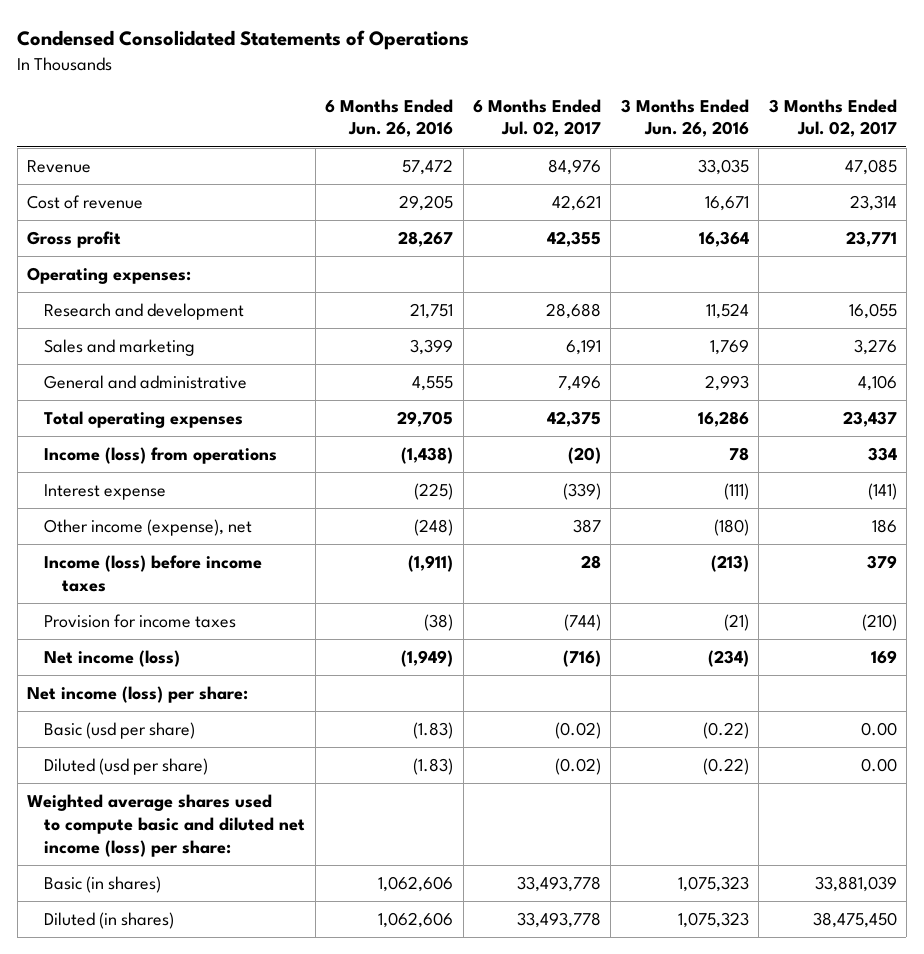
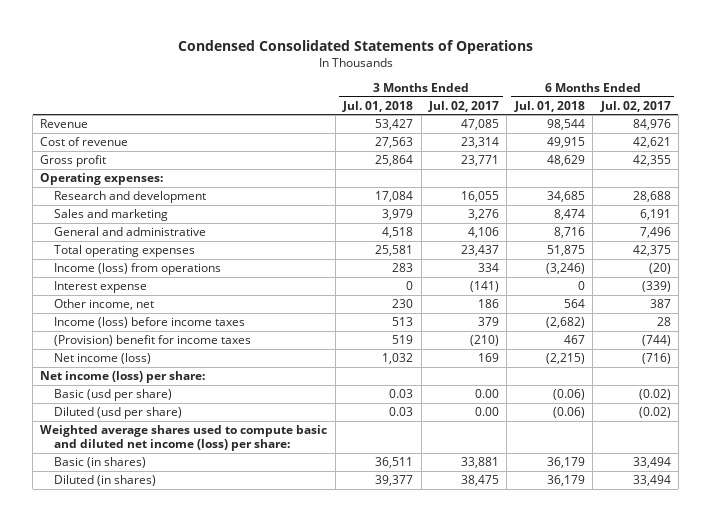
[325,98,454,138] 6 Months Ended Jun. 26, 2016 -> none
[620,98,749,138] 3 Months Ended Jun. 26, 2016 -> none
none -> [342,100,414,112] Jul. 01, 2018
none -> [513,100,585,112] Jul. 01, 2018
[44,519,253,537] Other income (expense), net -> [53,299,154,311] Other income, net
[44,614,237,629] Provision for income taxes -> [53,335,251,347] (Provision) benefit for income taxes
[516,876,601,893] 33,493,778 -> [632,457,671,469] 33,494
[814,876,897,893] 33,881,039 -> [461,457,500,469] 33,881
[516,912,601,929] 33,493,778 -> [632,475,671,487] 33,494
[812,912,897,929] 38,475,450 -> [461,475,500,487] 38,475

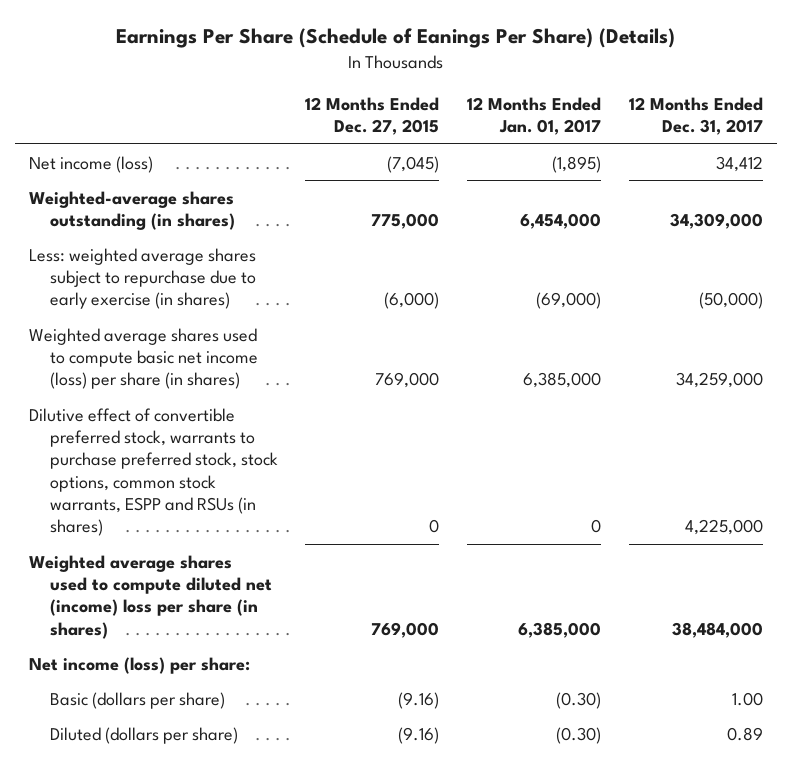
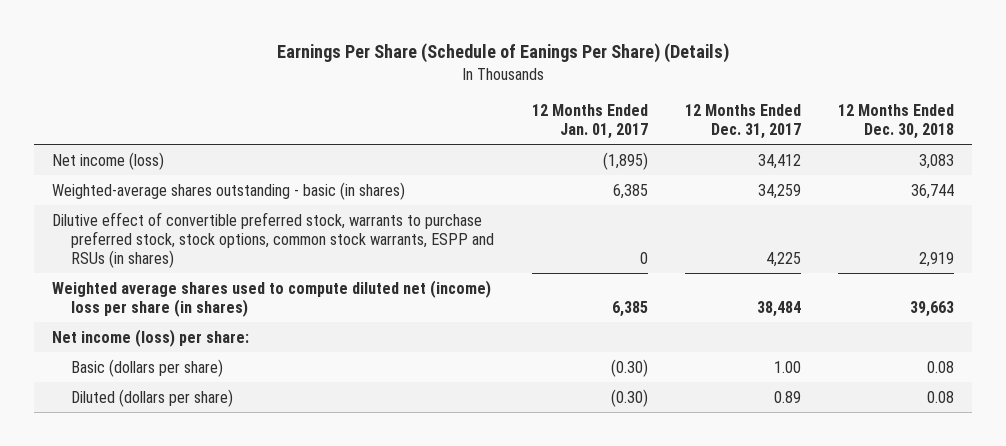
[305,96,440,136] 12 Months Ended Dec. 27, 2015 -> none
none -> [837,103,954,140] 12 Months Ended Dec. 30, 2018
[29,190,235,230] Weighted-average shares outstanding (in shares) -> none
[29,247,257,310] Less: weighted average shares subject to repurchase due to early exercise (in shares) -> none
[29,327,258,390] Weighted average shares used to compute basic net income (loss) per share (in shares) -> [52,181,406,200] Weighted-average shares outstanding - basic (in shares)
[523,372,602,389] 6,385,000 -> [612,183,648,199] 6,385
[675,372,763,389] 34,259,000 -> [757,183,801,199] 34,259
[684,519,763,536] 4,225,000 -> [765,252,801,268] 4,225
[518,621,602,638] 6,385,000 -> [611,300,648,317] 6,385
[671,621,763,638] 38,484,000 -> [756,300,801,317] 38,484

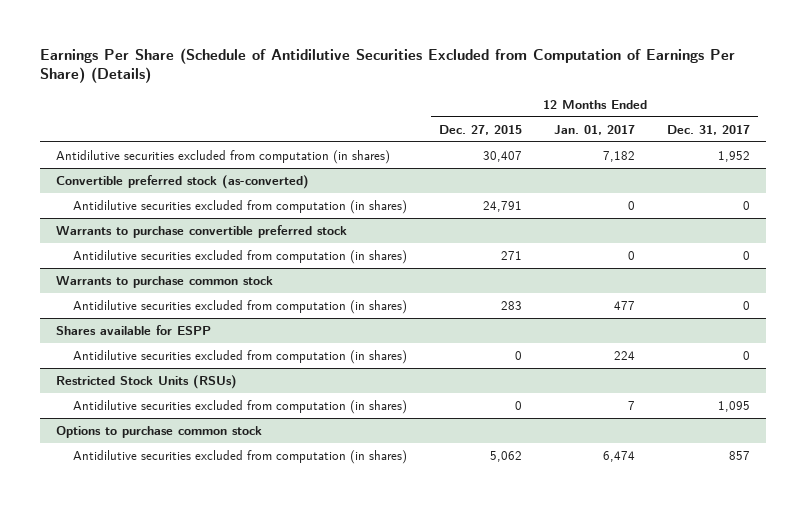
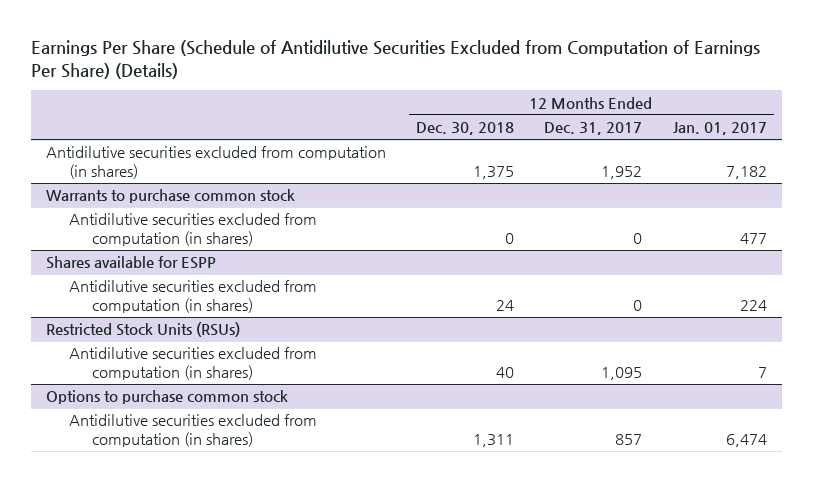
[439,124,523,135] Dec. 27, 2015 -> none
none -> [416,122,515,136] Dec. 30, 2018
[56,174,310,189] Convertible preferred stock (as-converted) -> none
[72,199,407,214] Antidilutive securities excluded from computation (in shares) -> none
[56,224,348,238] Warrants to purchase convertible preferred stock -> none
[72,249,407,264] Antidilutive securities excluded from computation (in shares) -> none

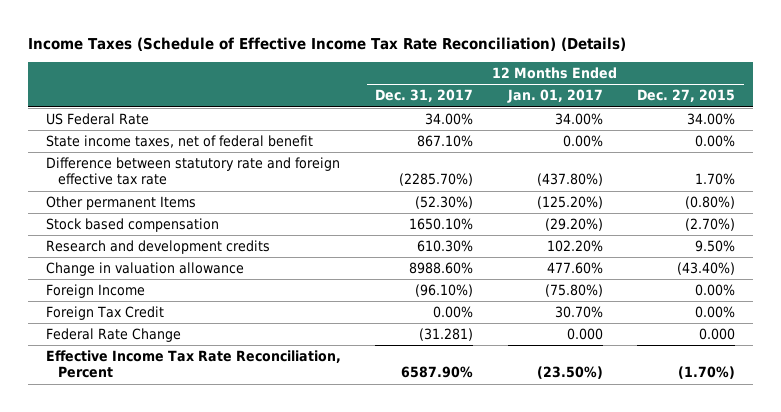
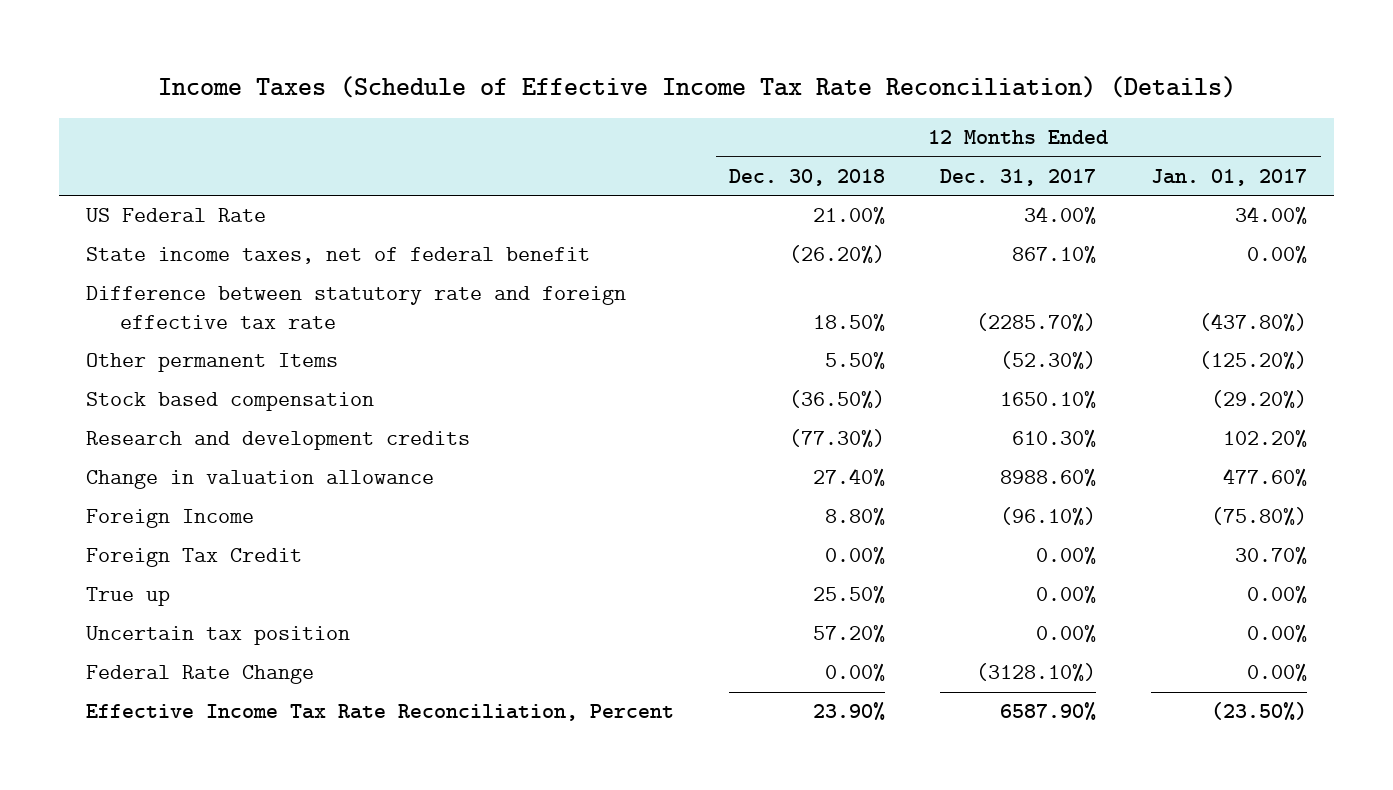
[637,89,736,103] Dec. 27, 2015 -> none
none -> [729,168,886,186] Dec. 30, 2018
none -> [86,587,171,607] True up
none -> [86,626,351,646] Uncertain tax position
[419,327,474,341] (31.281) -> [976,663,1097,683] (3128.10%)
[566,327,603,340] 0.000 -> [1246,663,1307,683] 0.00%

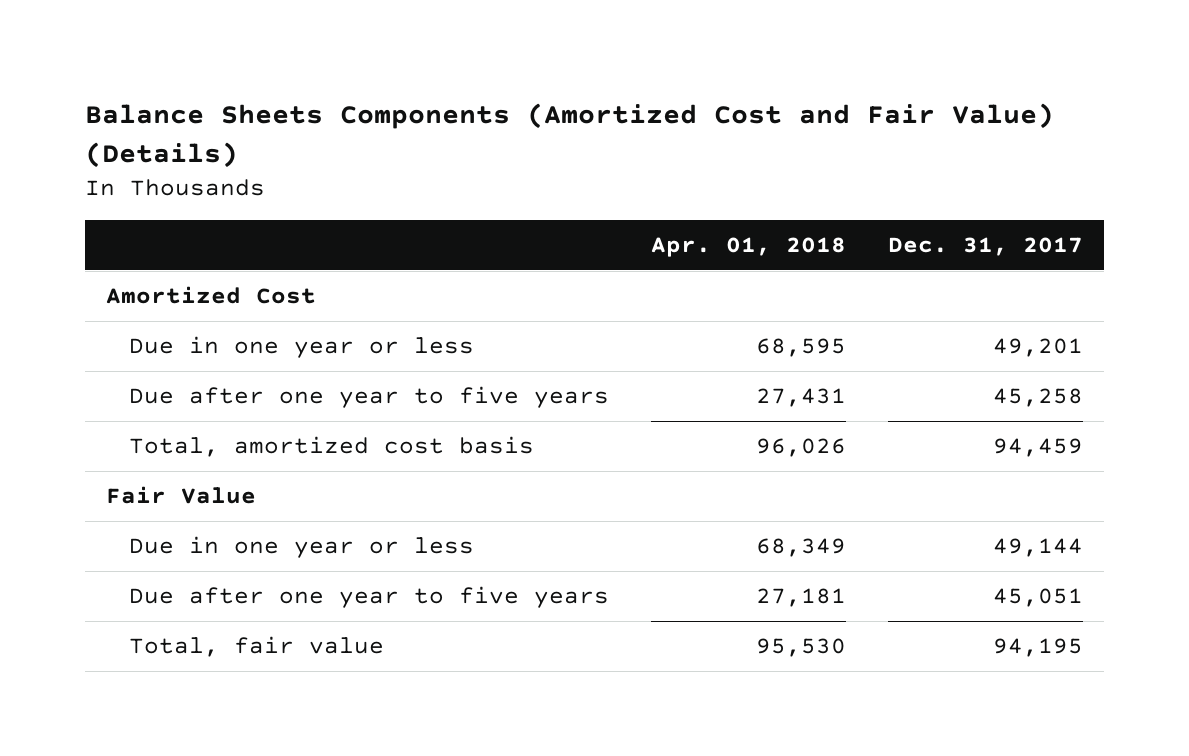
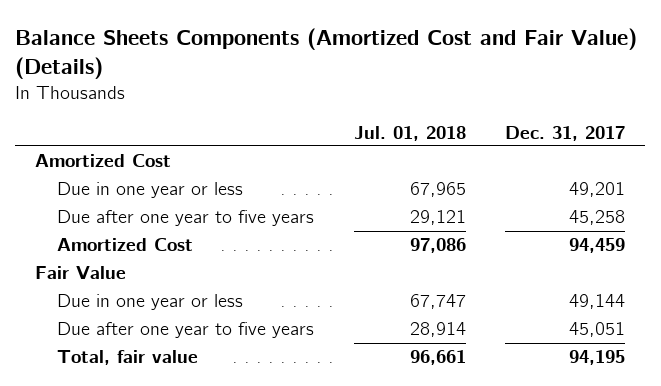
[651,237,847,258] Apr. 01, 2018 -> none
none -> [353,125,466,141] Jul. 01, 2018
[129,436,535,458] Total, amortized cost basis -> [57,238,194,252] Amortized Cost

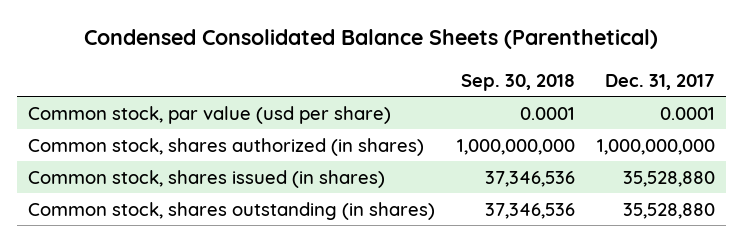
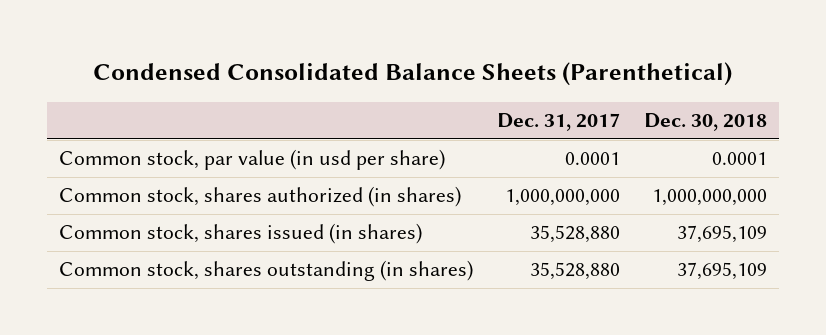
[460,73,575,91] Sep. 30, 2018 -> none
none -> [643,113,767,132] Dec. 30, 2018
[27,105,391,124] Common stock, par value (usd per share) -> [58,149,445,171] Common stock, par value (in usd per share)

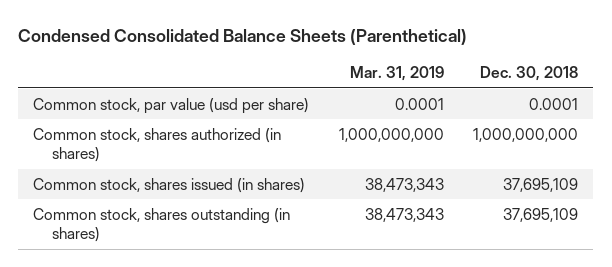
[496,113,620,132] Dec. 31, 2017 -> none
none -> [349,66,444,82] Mar. 31, 2019
[58,149,445,171] Common stock, par value (in usd per share) -> [33,97,310,114] Common stock, par value (usd per share)

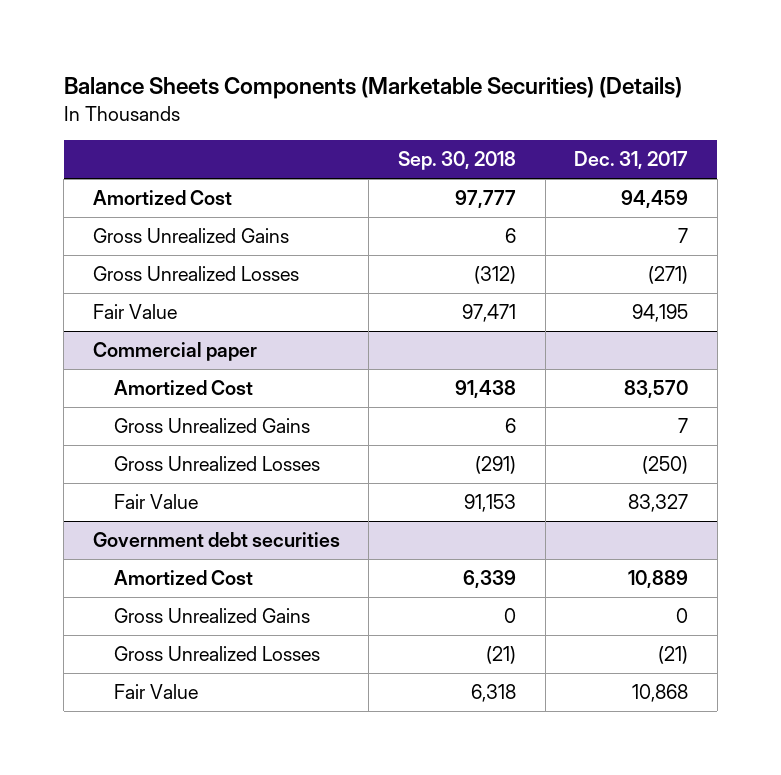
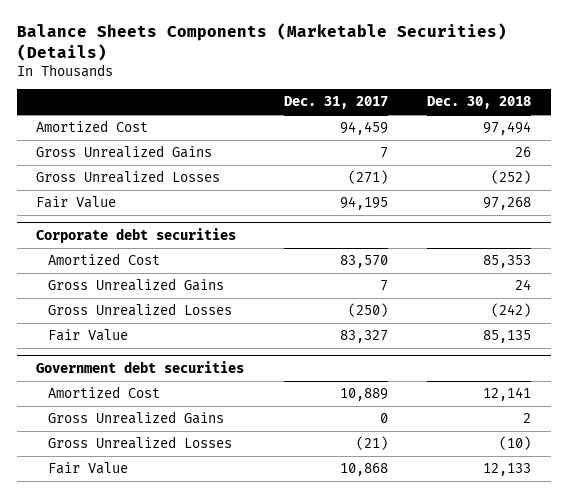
[397,151,516,171] Sep. 30, 2018 -> none
none -> [427,96,532,110] Dec. 30, 2018
[92,342,257,362] Commercial paper -> [36,228,237,244] Corporate debt securities

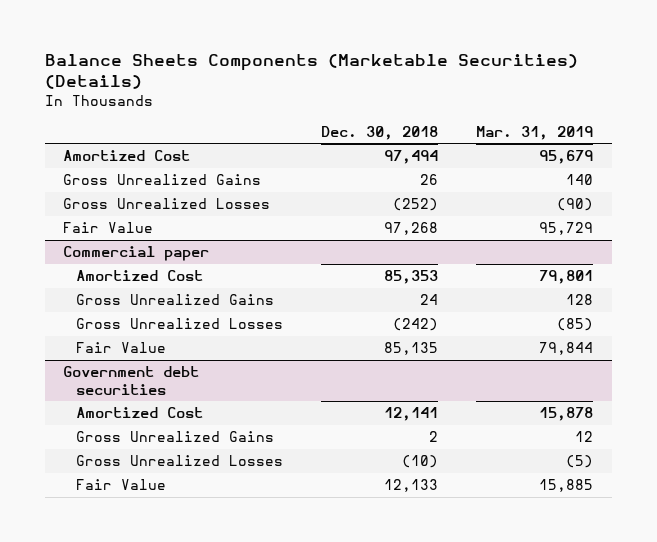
[283,96,388,110] Dec. 31, 2017 -> none
none -> [476,125,594,140] Mar. 31, 2019
[36,228,237,244] Corporate debt securities -> [63,245,210,261] Commercial paper

